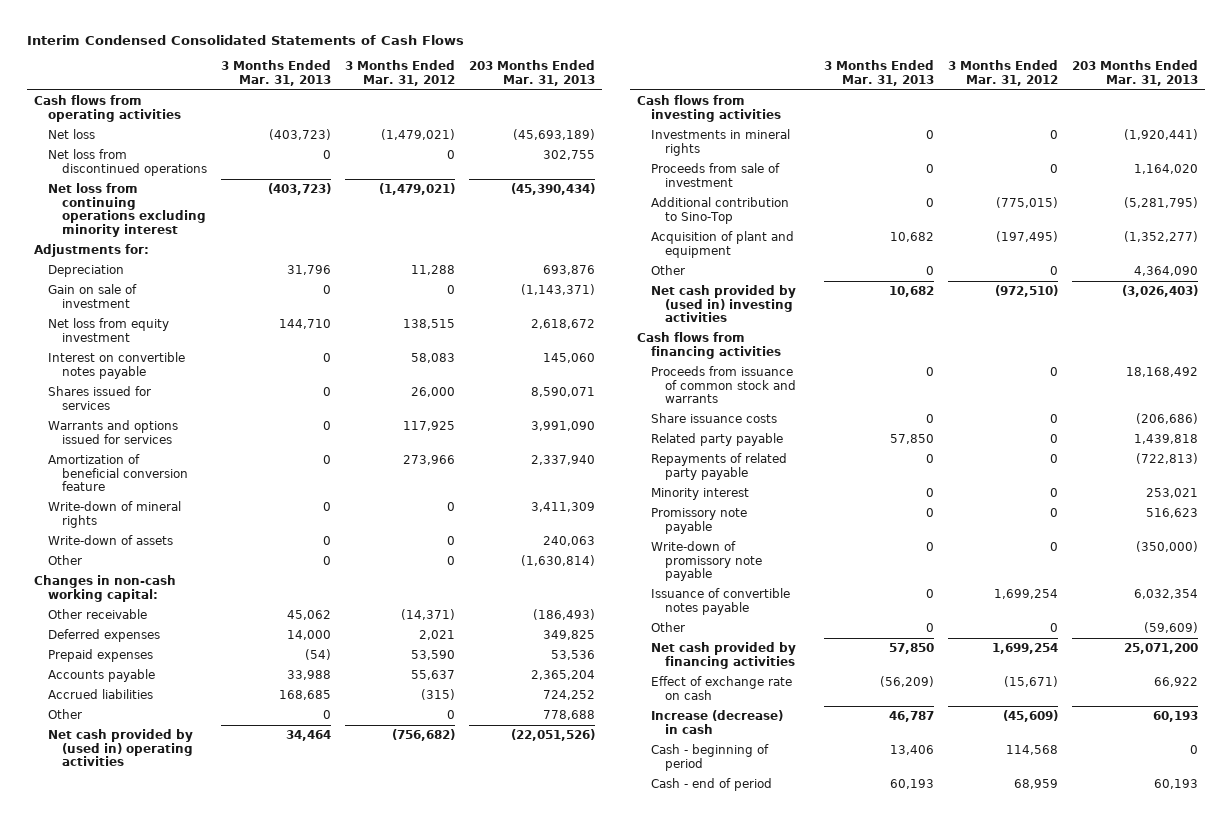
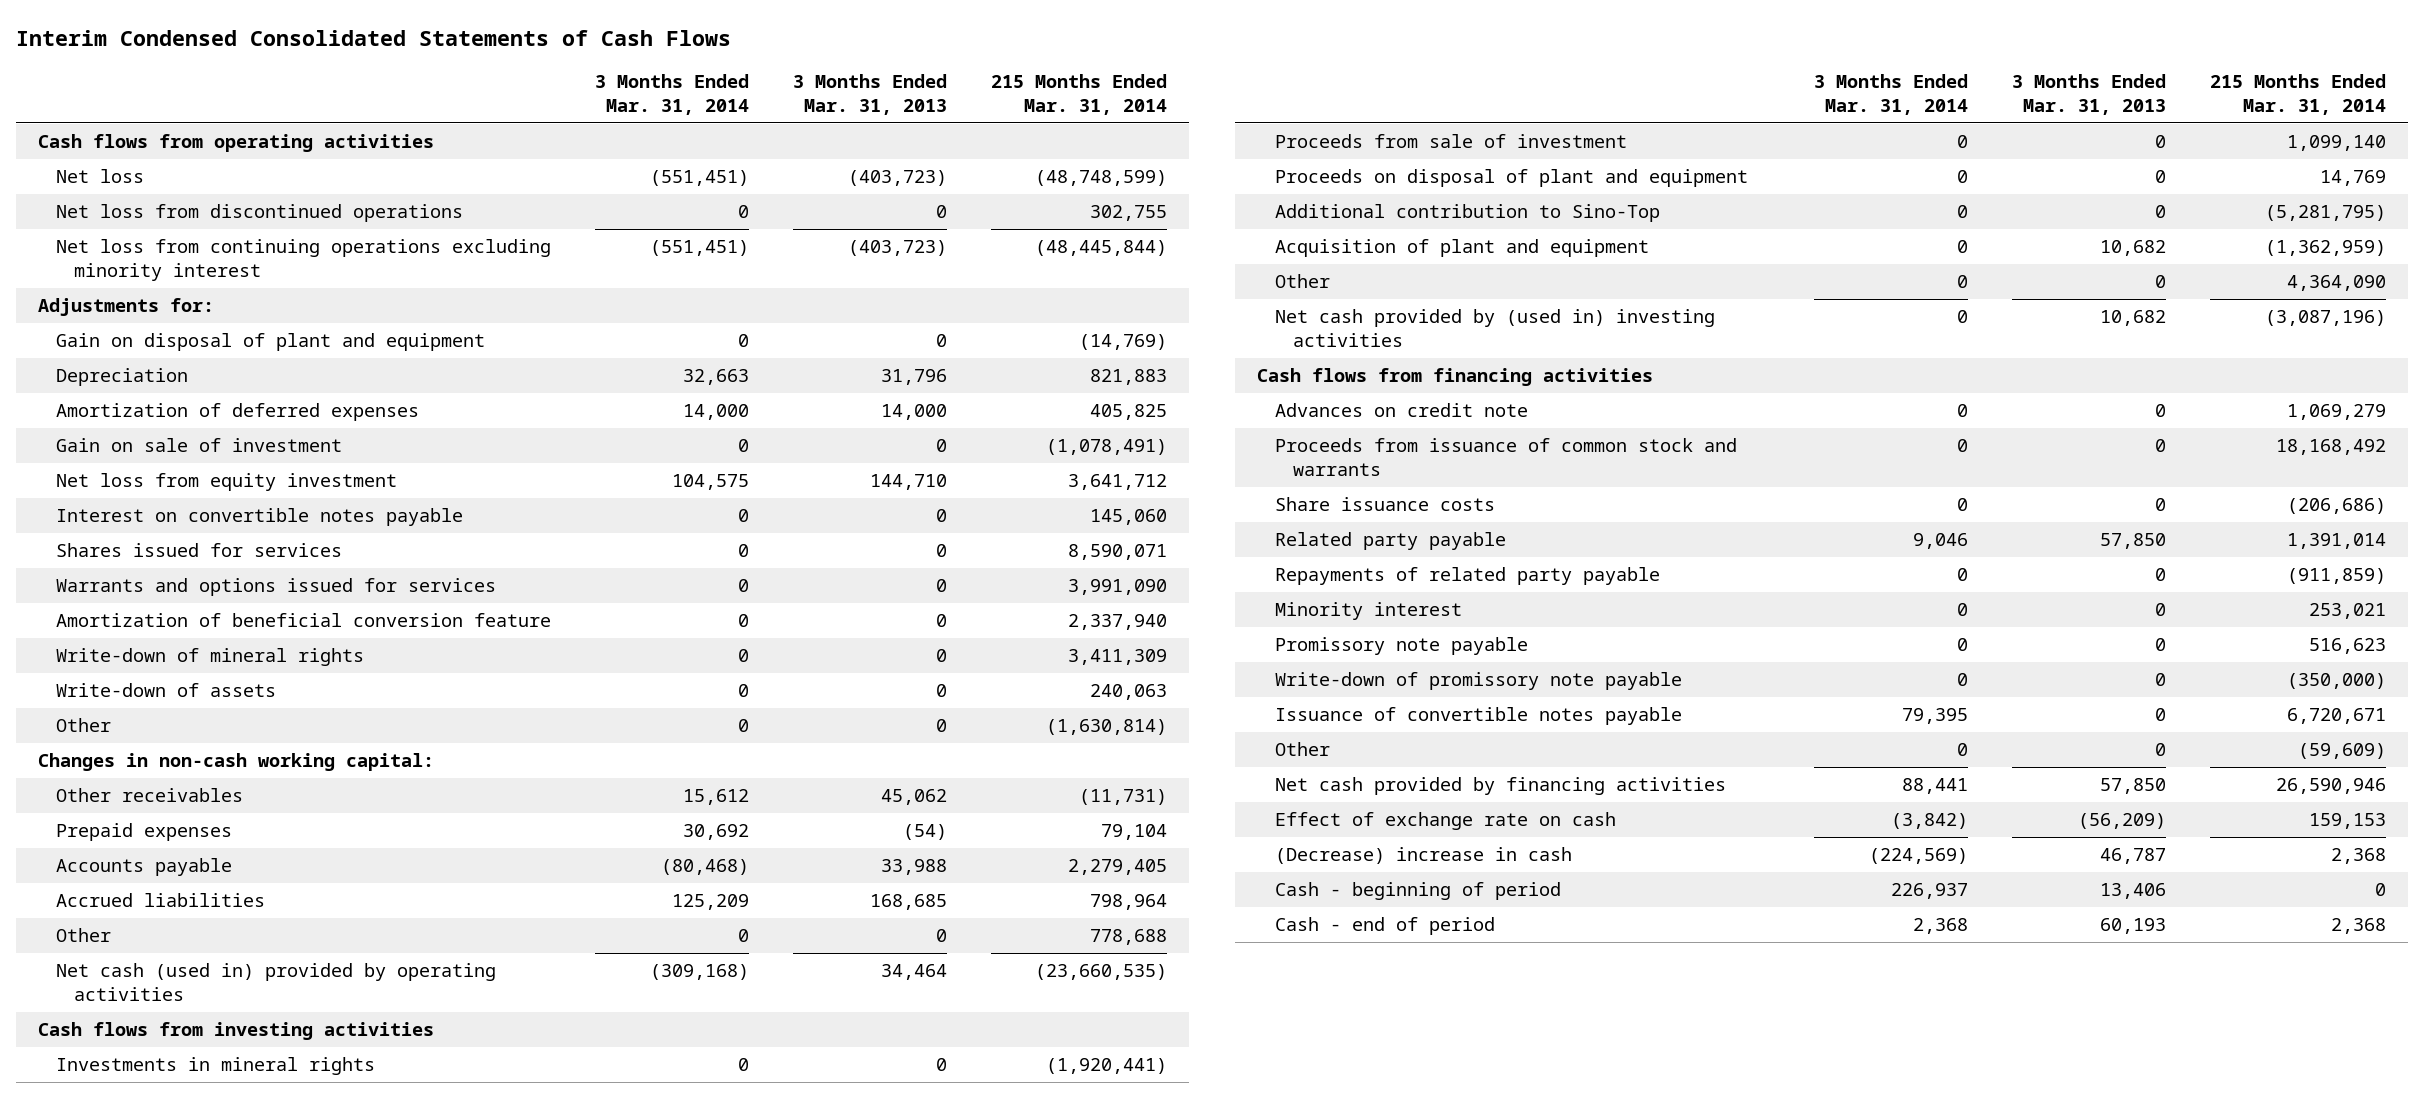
[345,60,456,86] 3 Months Ended Mar. 31, 2012 -> none
[468,60,595,86] 203 Months Ended Mar. 31, 2013 -> none
none -> [594,74,749,116] 3 Months Ended Mar. 31, 2014
none -> [990,74,1167,116] 215 Months Ended Mar. 31, 2014
none -> [56,333,486,352] Gain on disposal of plant and equipment
none -> [56,403,420,422] Amortization of deferred expenses
[48,629,161,643] Deferred expenses -> none
[48,609,148,620] Other receivable -> [56,788,244,803] Other receivables
[48,729,194,767] Net cash provided by (used in) operating activities -> [56,963,497,1001] Net cash (used in) provided by operating activities
none -> [1275,169,1749,188] Proceeds on disposal of plant and equipment
none -> [1275,403,1529,418] Advances on credit note
[651,710,784,734] Increase (decrease) in cash -> [1275,847,1573,865] (Decrease) increase in cash

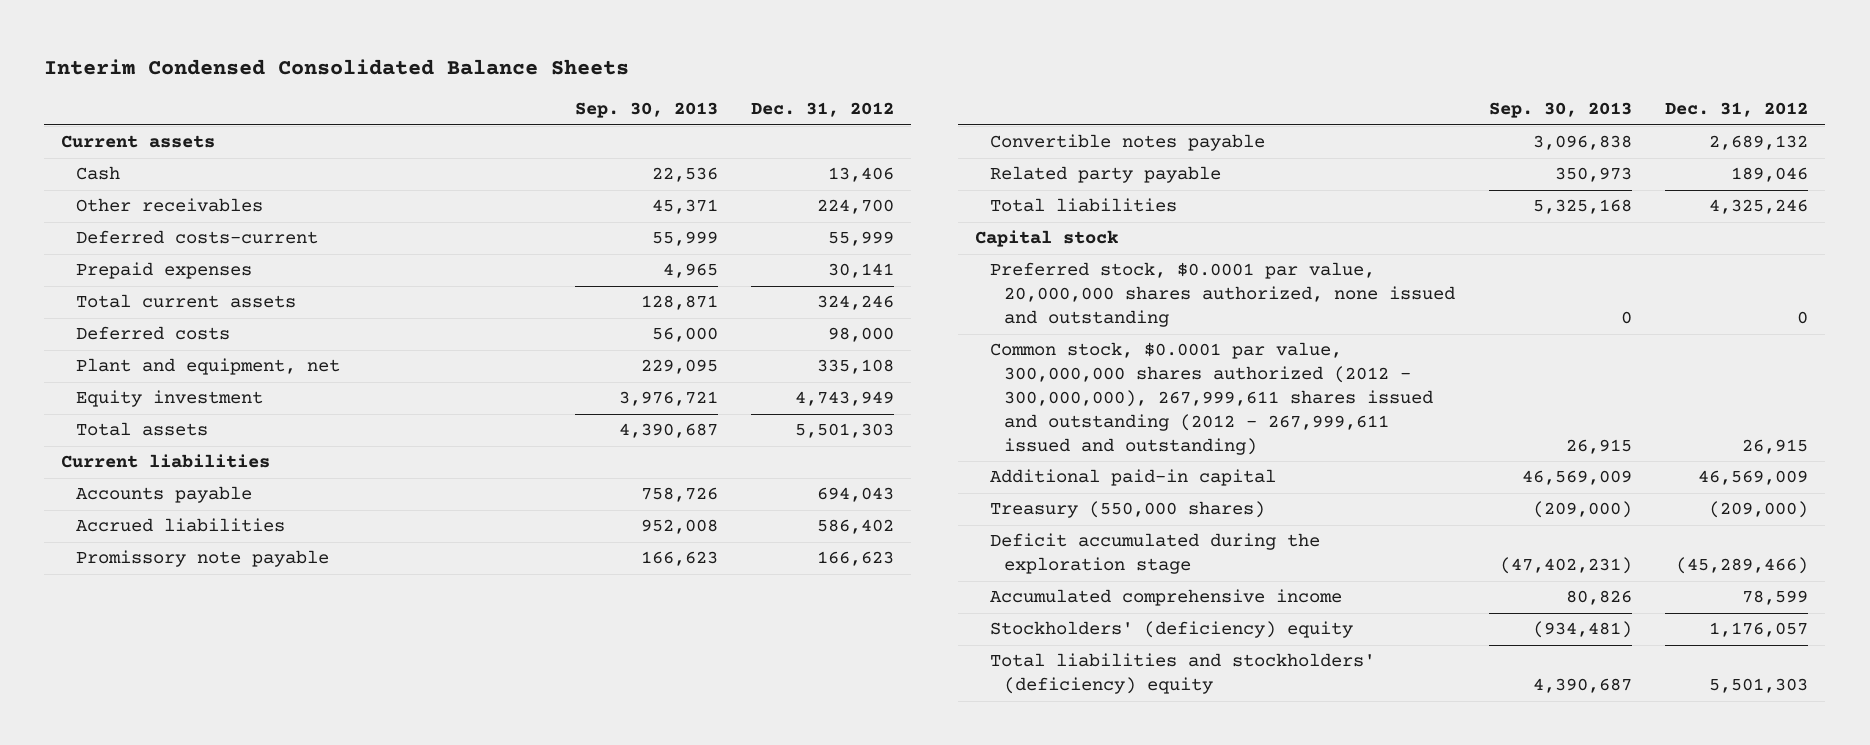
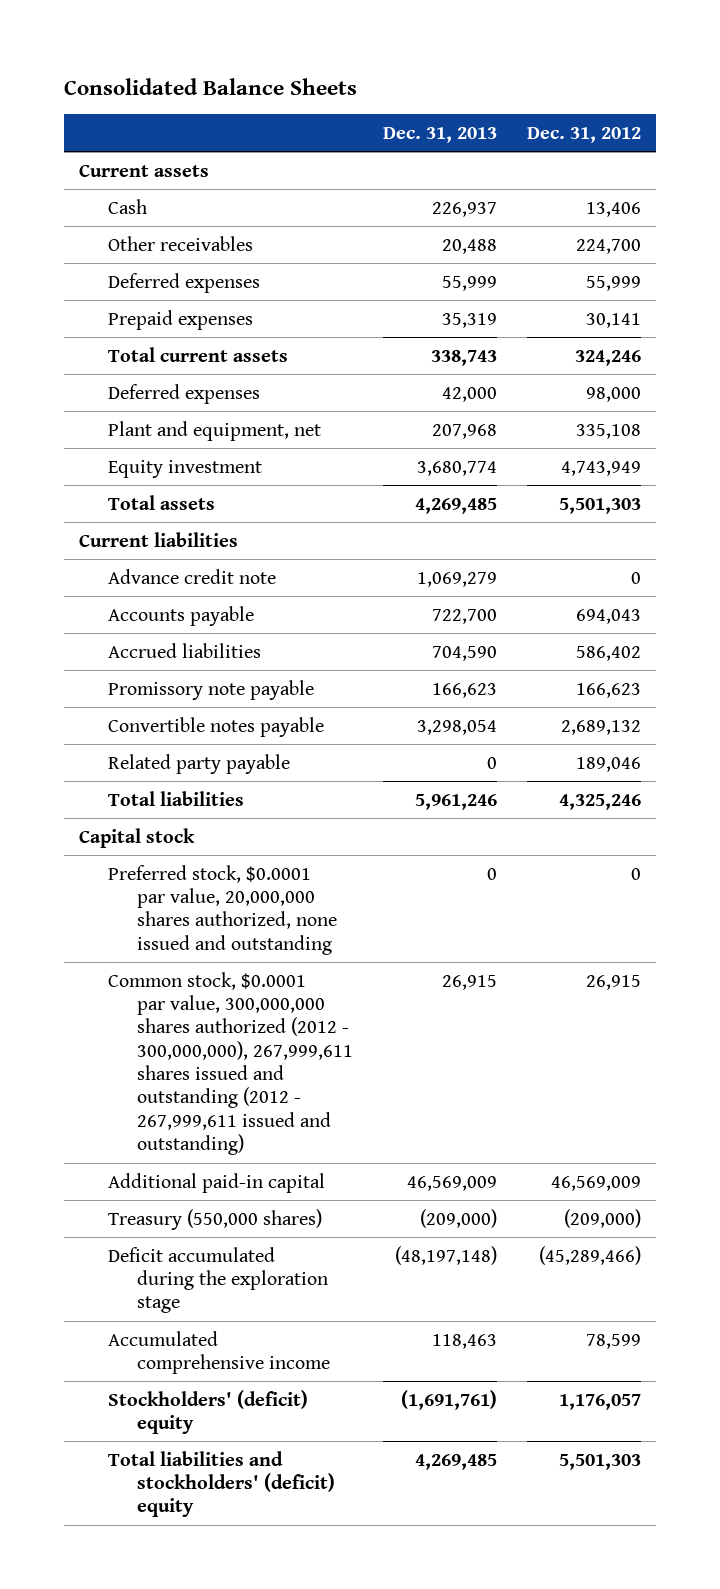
[44,58,630,75] Interim Condensed Consolidated Balance Sheets -> [63,77,357,95] Consolidated Balance Sheets
[574,102,718,119] Sep. 30, 2013 -> none
none -> [383,127,498,144] Dec. 31, 2013
[75,230,318,245] Deferred costs-current -> [107,272,260,293] Deferred expenses
[75,326,230,341] Deferred costs -> [107,383,260,404] Deferred expenses
none -> [107,568,276,584] Advance credit note
[989,621,1353,639] Stockholders' (deficiency) equity -> [107,1389,308,1435] Stockholders' (deficit) equity
[989,653,1375,695] Total liabilities and stockholders' (deficiency) equity -> [107,1450,336,1518] Total liabilities and stockholders' (deficit) equity

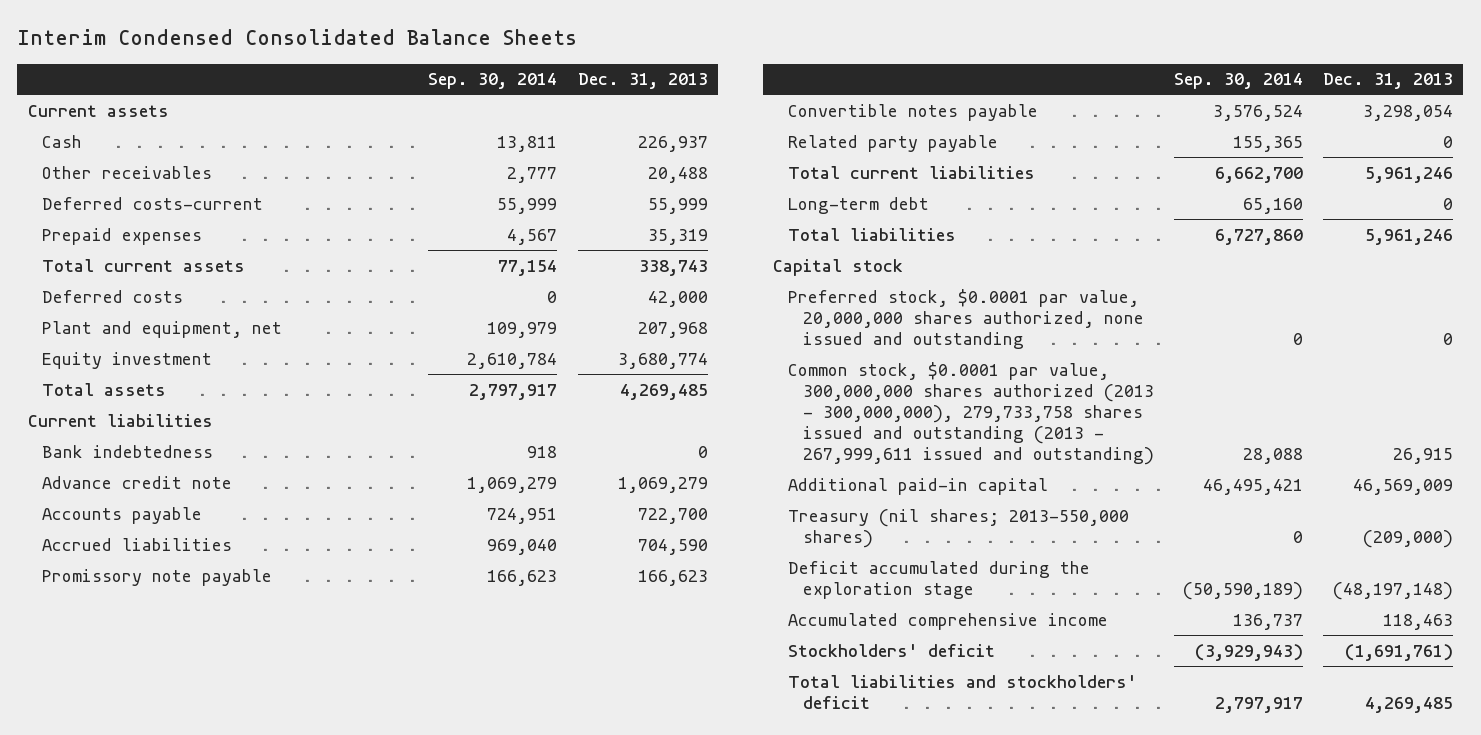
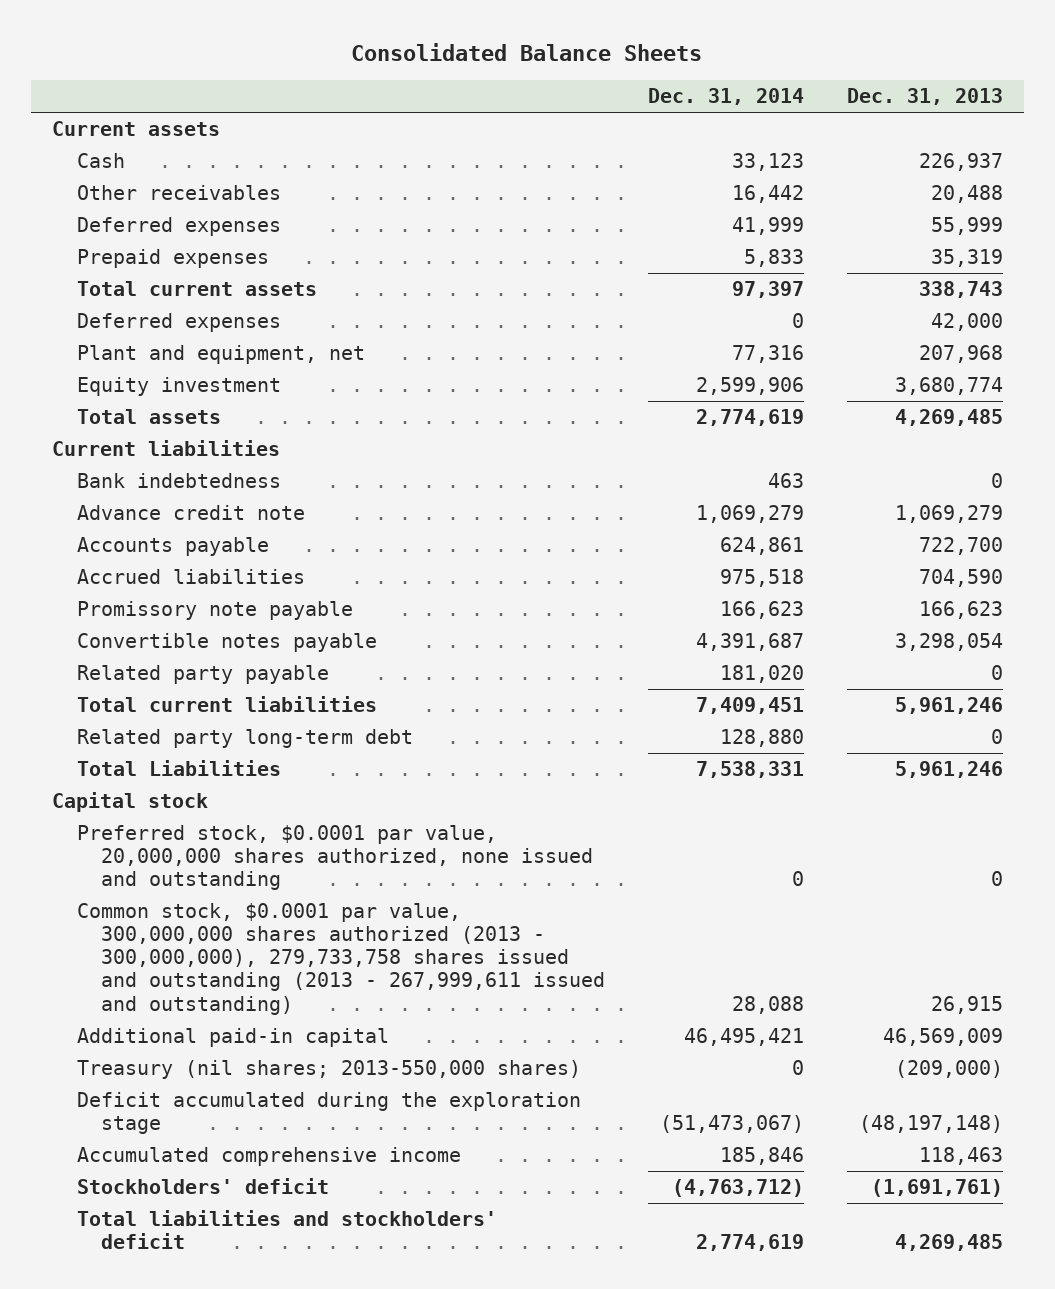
[17,29,578,46] Interim Condensed Consolidated Balance Sheets -> [351,42,703,61] Consolidated Balance Sheets
[428,73,558,90] Sep. 30, 2014 -> none
none -> [647,87,804,105] Dec. 31, 2014
[42,196,264,210] Deferred costs-current -> [76,217,281,237] Deferred expenses
[42,289,184,303] Deferred costs -> [76,313,281,333] Deferred expenses
[787,196,929,214] Long-term debt -> [76,729,413,749] Related party long-term debt
[787,227,956,241] Total liabilities -> [76,760,281,777] Total Liabilities

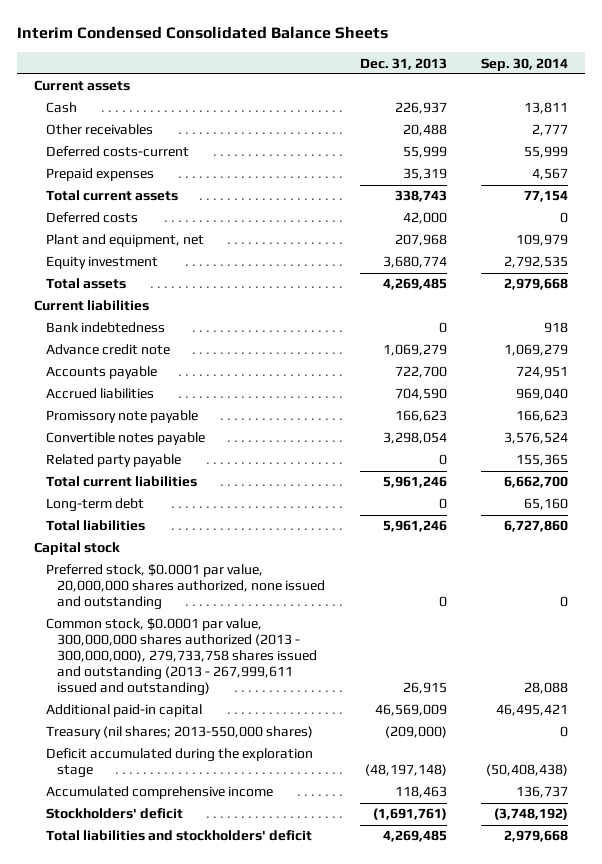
[351,42,703,61] Consolidated Balance Sheets -> [16,26,388,40] Interim Condensed Consolidated Balance Sheets
[647,87,804,105] Dec. 31, 2014 -> none
none -> [481,57,569,71] Sep. 30, 2014
[76,217,281,237] Deferred expenses -> [45,146,189,158] Deferred costs-current
[76,313,281,333] Deferred expenses -> [45,212,138,224] Deferred costs
[76,729,413,749] Related party long-term debt -> [45,498,144,513] Long-term debt
[76,760,281,777] Total Liabilities -> [45,520,145,532] Total liabilities

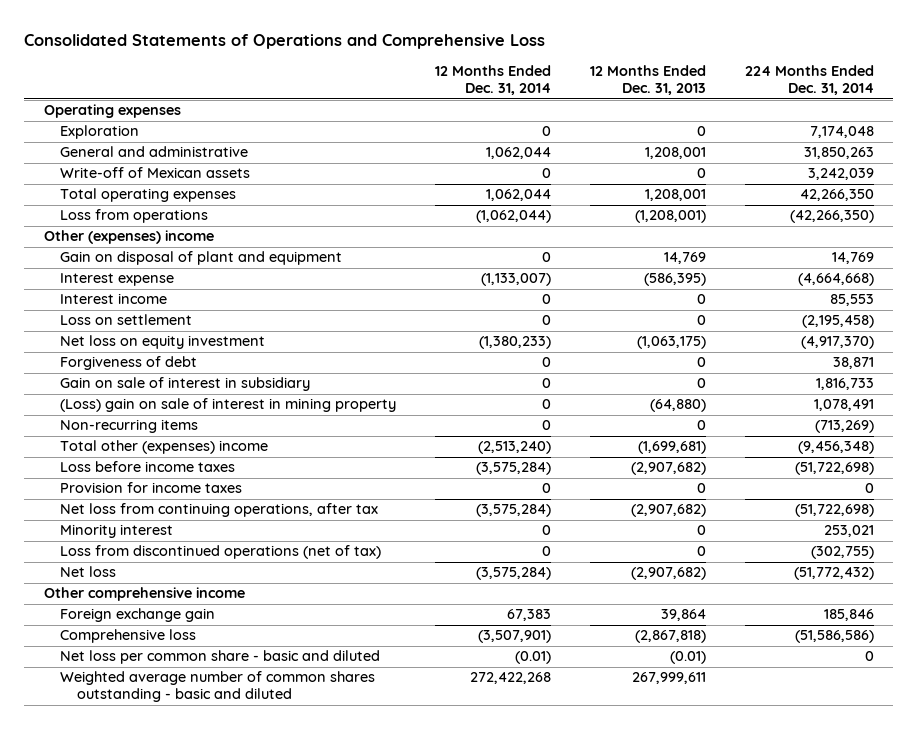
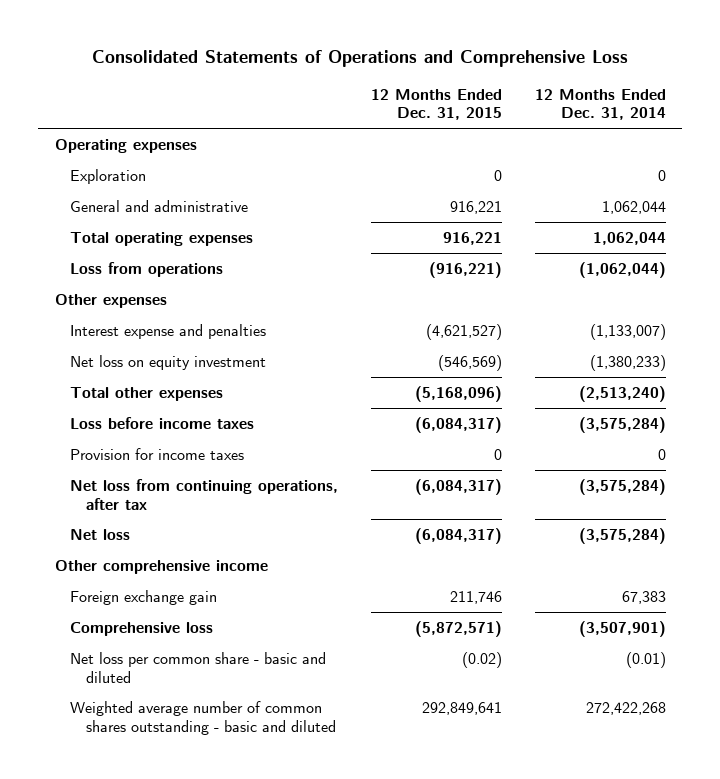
[589,65,706,96] 12 Months Ended Dec. 31, 2013 -> none
[744,65,874,96] 224 Months Ended Dec. 31, 2014 -> none
none -> [370,88,502,121] 12 Months Ended Dec. 31, 2015
[60,167,251,179] Write-off of Mexican assets -> none
[60,251,343,266] Gain on disposal of plant and equipment -> none
[60,293,168,305] Interest income -> none
[60,314,193,326] Loss on settlement -> none
[43,230,214,245] Other (expenses) income -> [54,293,167,308] Other expenses
[60,273,175,287] Interest expense -> [70,323,267,339] Interest expense and penalties
[60,356,198,371] Forgiveness of debt -> none
[60,377,311,392] Gain on sale of interest in subsidiary -> none
[60,398,397,413] (Loss) gain on sale of interest in mining property -> none
[60,419,199,434] Non-recurring items -> none
[60,440,269,455] Total other (expenses) income -> [70,386,224,401] Total other expenses
[60,524,174,539] Minority interest -> none
[60,545,382,560] Loss from discontinued operations (net of tax) -> none

